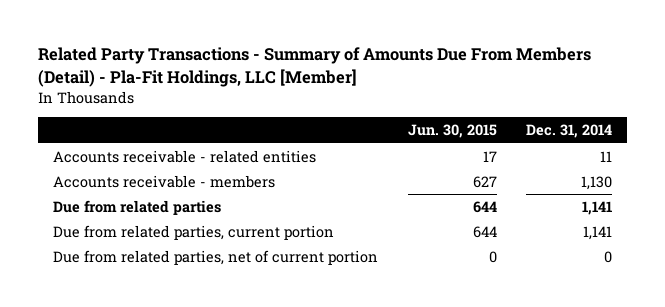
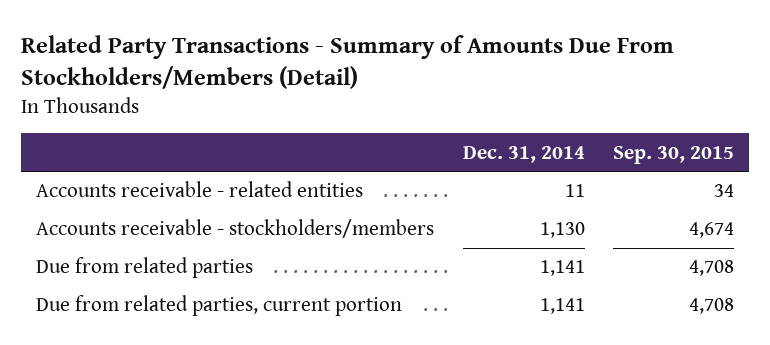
[37,47,591,87] Related Party Transactions - Summary of Amounts Due From Members (Detail) - Pla-Fit Holdings, LLC [Member] -> [21,35,675,90] Related Party Transactions - Summary of Amounts Due From Stockholders/Members (Detail)
[407,124,497,139] Jun. 30, 2015 -> none
none -> [613,145,735,164] Sep. 30, 2015
[52,174,275,188] Accounts receivable - members -> [35,219,434,239] Accounts receivable - stockholders/members
[52,249,378,265] Due from related parties, net of current portion -> none

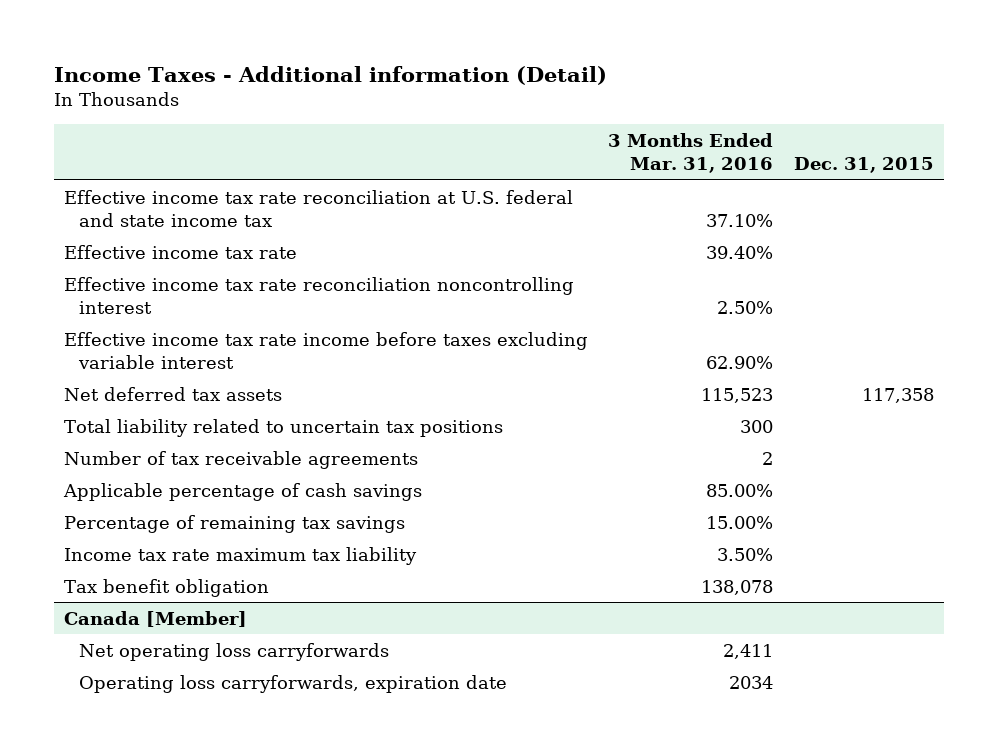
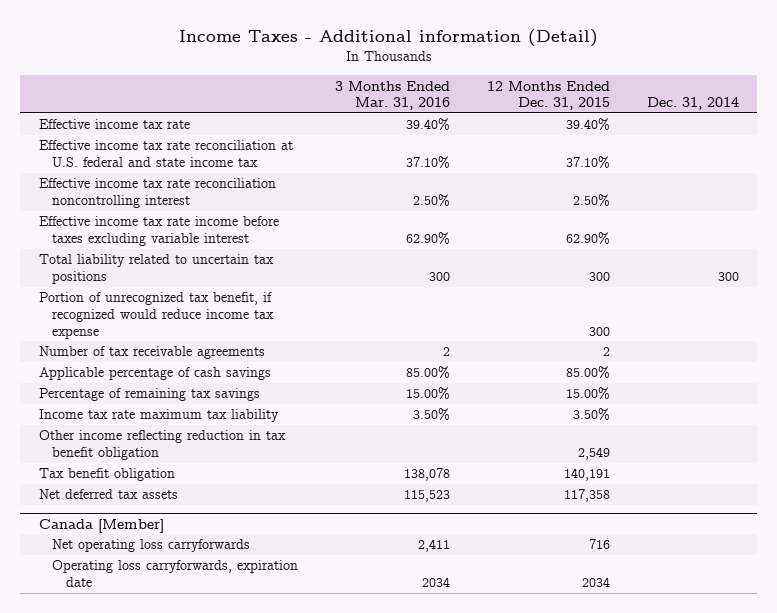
[793,156,934,173] Dec. 31, 2015 -> none
none -> [487,80,611,111] 12 Months Ended Dec. 31, 2015
none -> [646,97,739,111] Dec. 31, 2014
[64,189,574,227] Effective income tax rate reconciliation at U.S. federal and state income tax -> [38,140,293,168] Effective income tax rate reconciliation at U.S. federal and state income tax
none -> [38,292,275,339] Portion of unrecognized tax benefit, if recognized would reduce income tax expense
none -> [38,430,286,461] Other income reflecting reduction in tax benefit obligation
[64,386,283,401] Net deferred tax assets -> [38,489,178,500] Net deferred tax assets

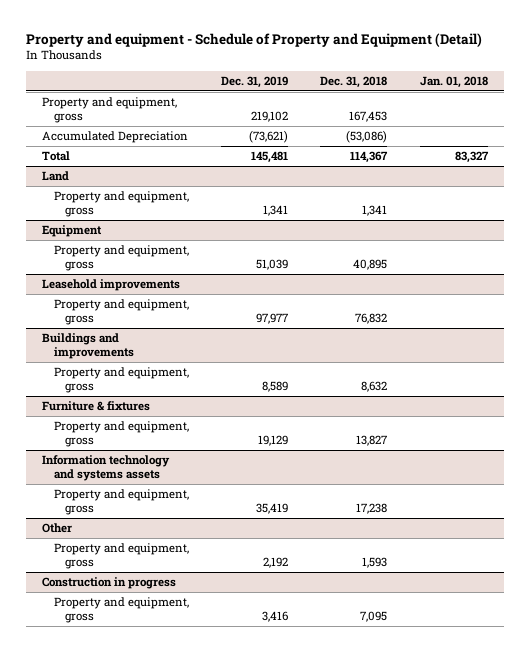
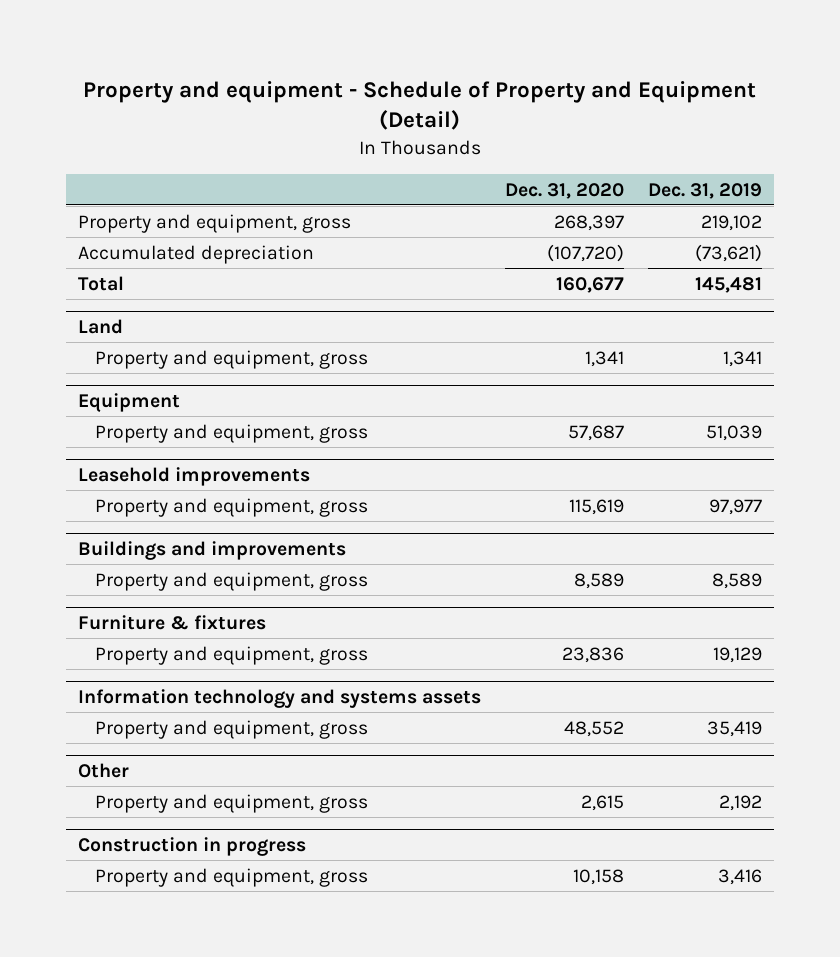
[320,75,388,88] Dec. 31, 2018 -> none
[419,75,488,88] Jan. 01, 2018 -> none
none -> [504,182,624,199] Dec. 31, 2020
[41,130,188,143] Accumulated Depreciation -> [78,244,315,264] Accumulated depreciation

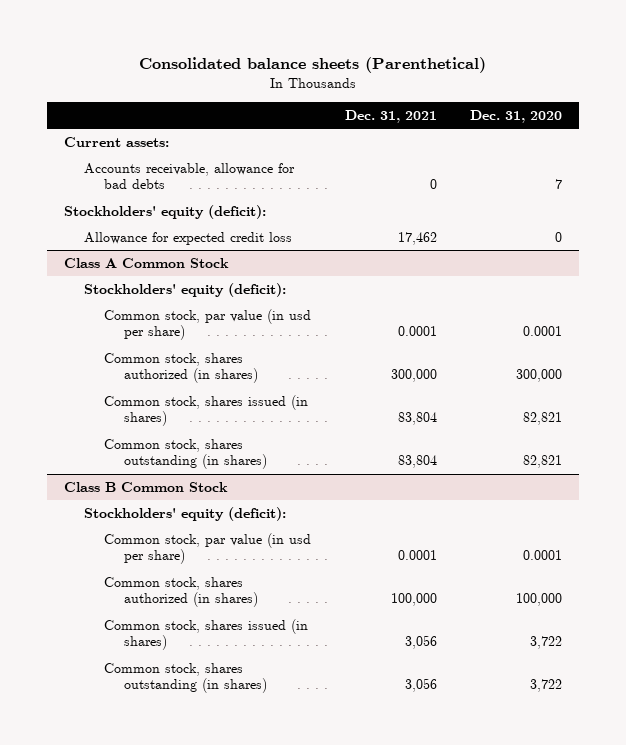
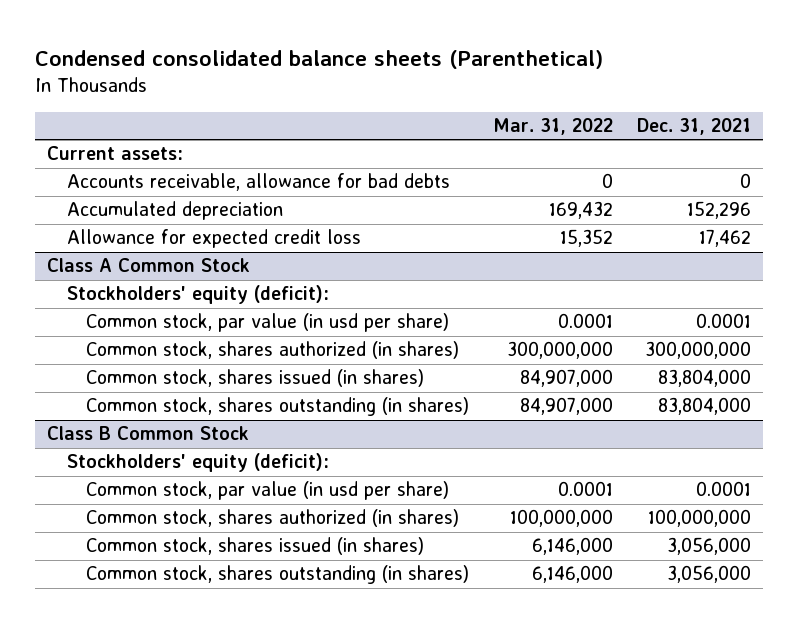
[139,57,487,74] Consolidated balance sheets (Parenthetical) -> [35,49,604,69] Condensed consolidated balance sheets (Parenthetical)
[470,110,563,124] Dec. 31, 2020 -> none
none -> [492,118,613,136] Mar. 31, 2022
[64,205,267,220] Stockholders' equity (deficit): -> none
none -> [66,201,283,221] Accumulated depreciation
[390,369,437,383] 300,000 -> [644,341,751,360] 300,000,000
[397,412,437,426] 83,804 -> [657,369,751,388] 83,804,000
[397,455,437,469] 83,804 -> [657,397,751,416] 83,804,000
[390,593,437,607] 100,000 -> [647,509,751,528] 100,000,000
[404,635,437,650] 3,056 -> [666,537,751,556] 3,056,000
[404,678,437,693] 3,056 -> [666,565,751,584] 3,056,000

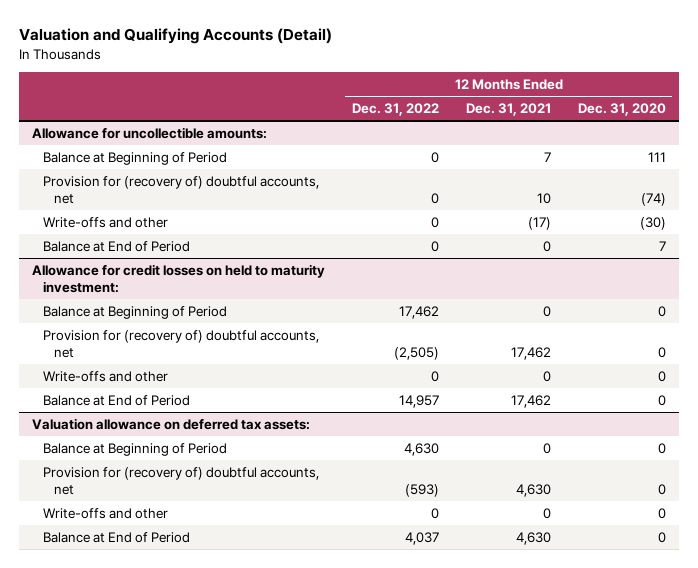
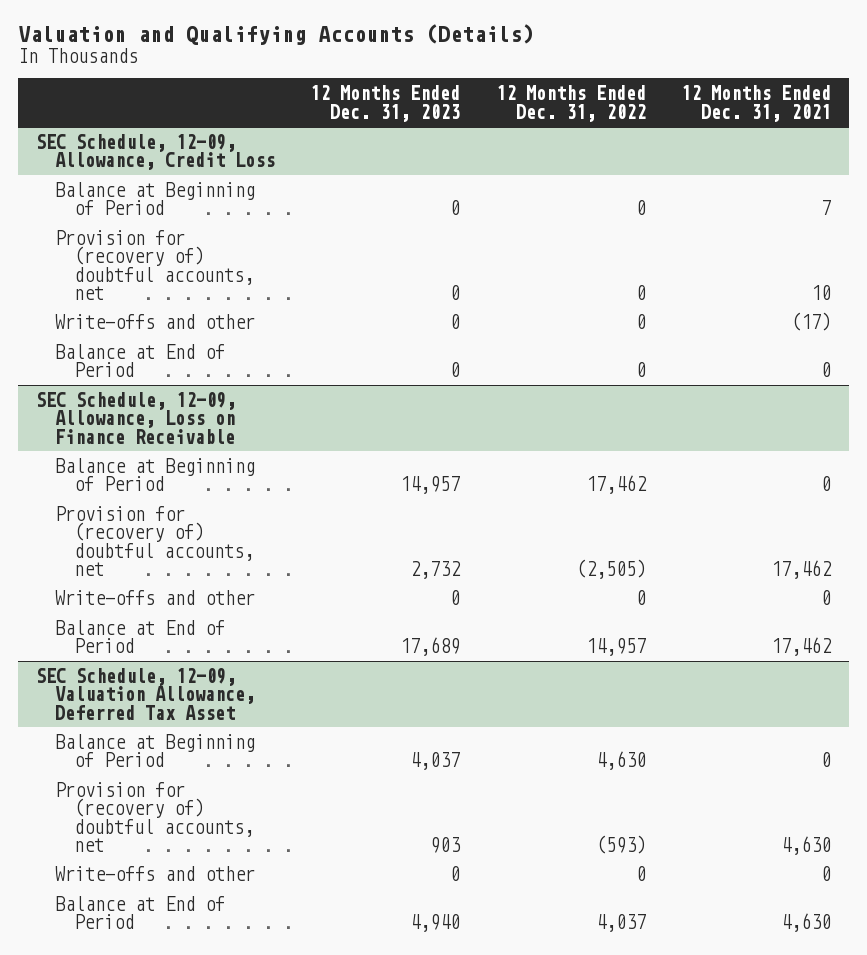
[18,28,332,45] Valuation and Qualifying Accounts (Detail) -> [17,23,534,45] Valuation and Qualifying Accounts (Details)
[577,103,666,117] Dec. 31, 2020 -> none
none -> [310,85,461,122] 12 Months Ended Dec. 31, 2023
[32,126,268,139] Allowance for uncollectible amounts: -> [35,133,275,171] SEC Schedule, 12-09, Allowance, Credit Loss
[32,263,326,294] Allowance for credit losses on held to maturity investment: -> [35,391,236,444] SEC Schedule, 12-09, Allowance, Loss on Finance Receivable
[32,417,311,430] Valuation allowance on deferred tax assets: -> [35,667,255,720] SEC Schedule, 12-09, Valuation Allowance, Deferred Tax Asset

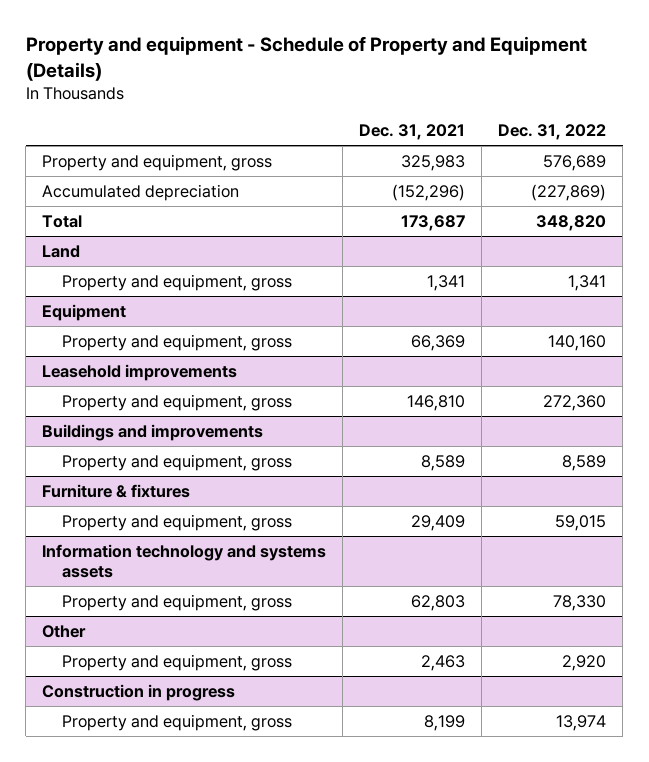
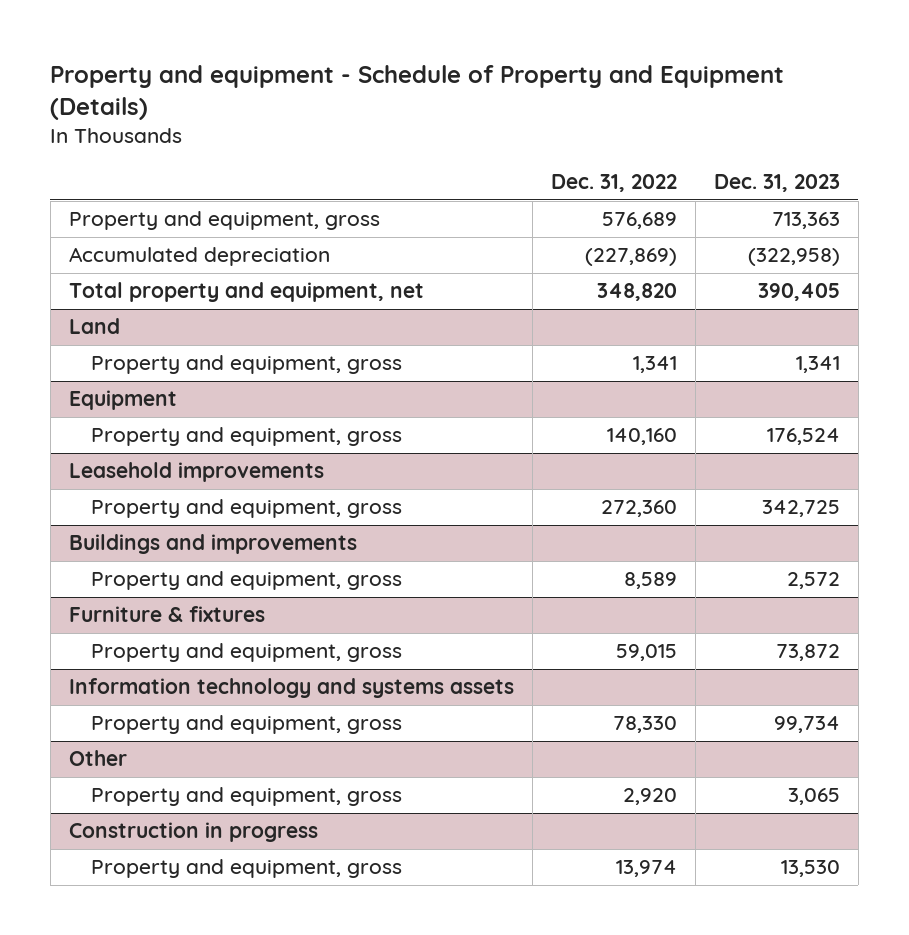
[359,123,466,140] Dec. 31, 2021 -> none
none -> [713,174,840,193] Dec. 31, 2023
[42,214,83,228] Total -> [68,282,424,303] Total property and equipment, net

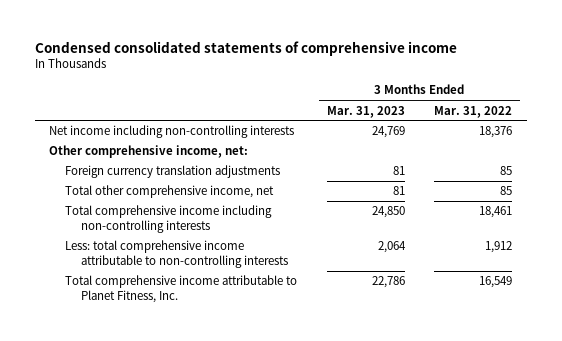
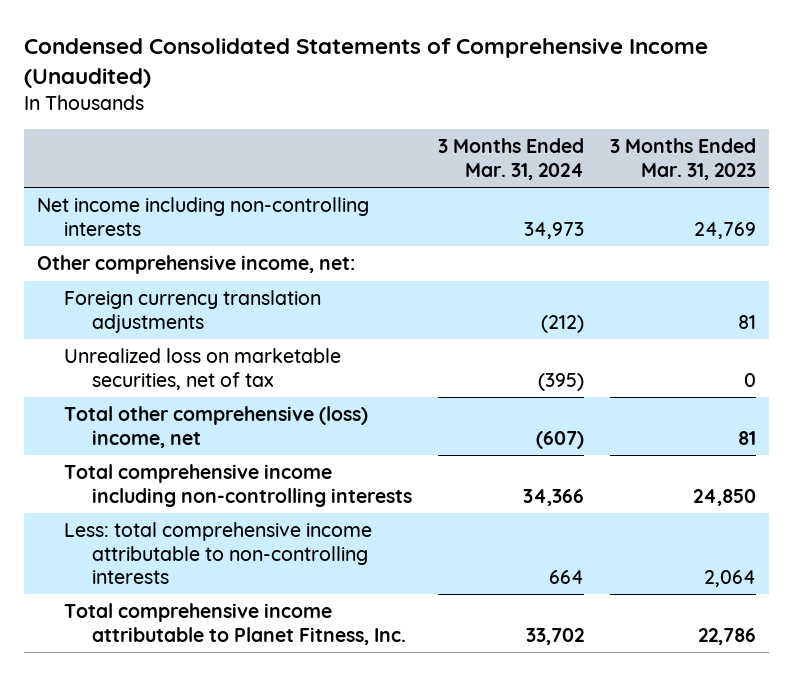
[34,40,457,56] Condensed consolidated statements of comprehensive income -> [23,37,708,88] Condensed Consolidated Statements of Comprehensive Income (Unaudited)
[434,105,513,118] Mar. 31, 2022 -> none
none -> [438,138,585,180] 3 Months Ended Mar. 31, 2024
none -> [64,348,342,390] Unrealized loss on marketable securities, net of tax
[64,185,274,199] Total other comprehensive income, net -> [64,406,369,448] Total other comprehensive (loss) income, net

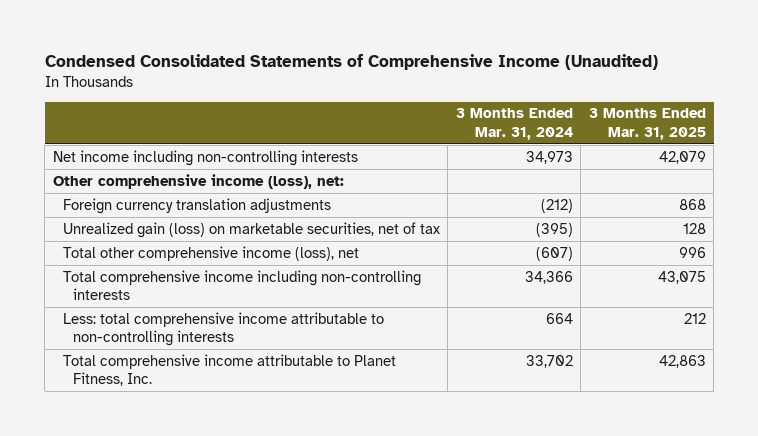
[610,138,757,180] 3 Months Ended Mar. 31, 2023 -> none
none -> [588,108,706,140] 3 Months Ended Mar. 31, 2025
[36,255,355,275] Other comprehensive income, net: -> [52,173,344,189] Other comprehensive income (loss), net:
[64,348,342,390] Unrealized loss on marketable securities, net of tax -> [62,221,440,238] Unrealized gain (loss) on marketable securities, net of tax
[64,406,369,448] Total other comprehensive (loss) income, net -> [62,245,359,261] Total other comprehensive income (loss), net

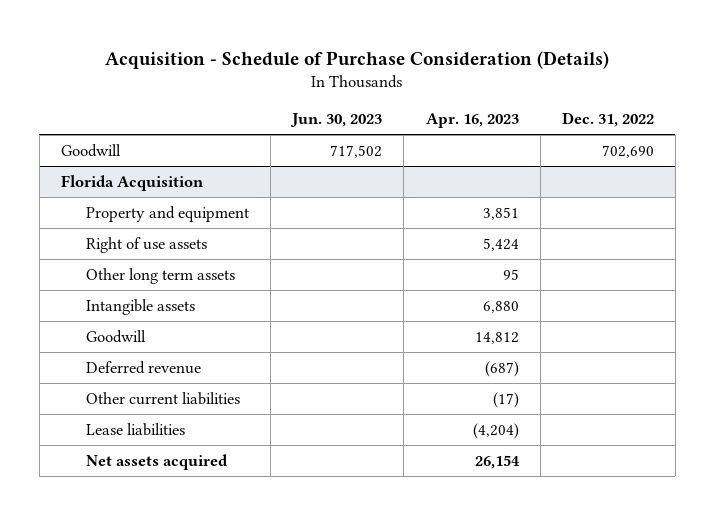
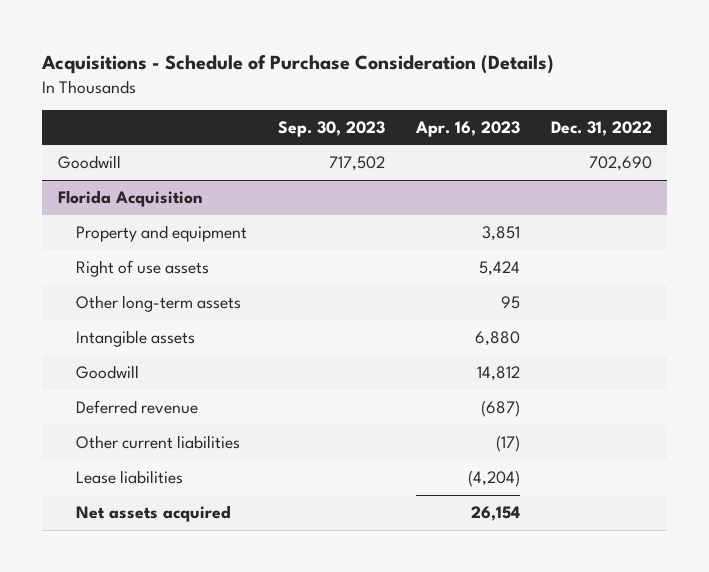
[105,50,610,69] Acquisition - Schedule of Purchase Consideration (Details) -> [41,55,555,75] Acquisitions - Schedule of Purchase Consideration (Details)
[290,112,383,127] Jun. 30, 2023 -> none
none -> [278,120,386,137] Sep. 30, 2023
[86,267,236,284] Other long term assets -> [76,294,242,312] Other long-term assets

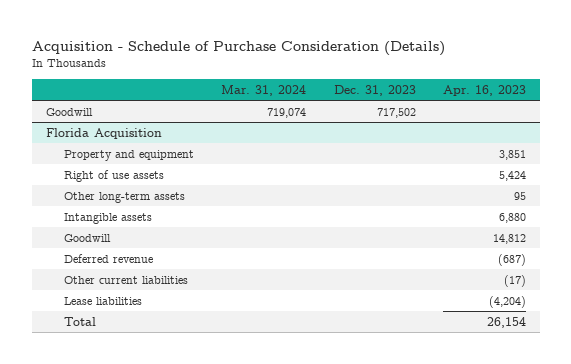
[41,55,555,75] Acquisitions - Schedule of Purchase Consideration (Details) -> [31,40,445,56] Acquisition - Schedule of Purchase Consideration (Details)
[278,120,386,137] Sep. 30, 2023 -> none
[550,120,652,136] Dec. 31, 2022 -> none
none -> [221,84,307,96] Mar. 31, 2024
none -> [333,84,416,96] Dec. 31, 2023
[76,504,232,522] Net assets acquired -> [64,316,97,326] Total

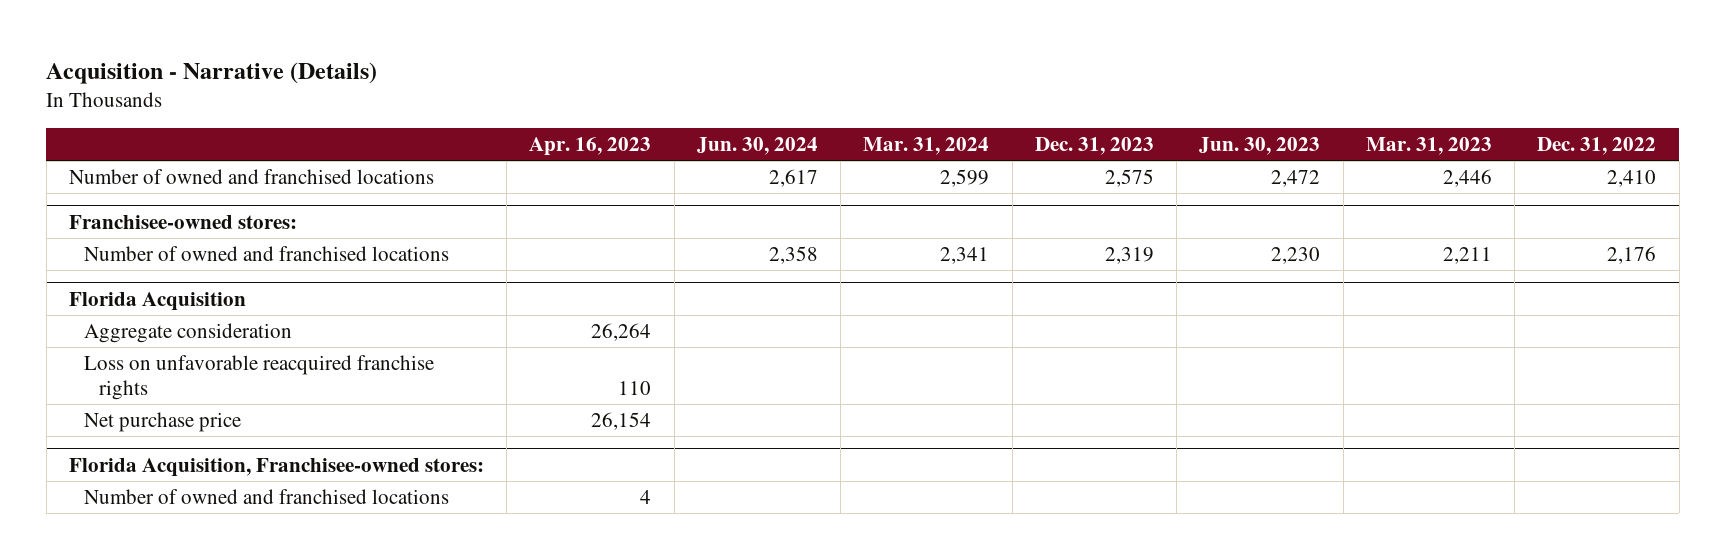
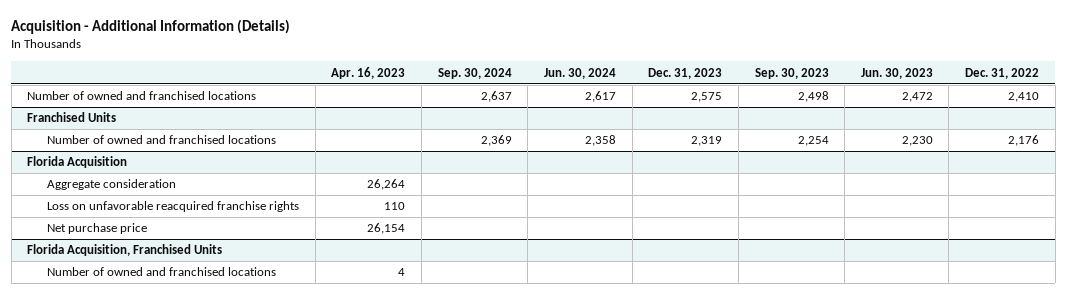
[46,61,378,84] Acquisition - Narrative (Details) -> [11,19,291,35] Acquisition - Additional Information (Details)
[863,137,990,156] Mar. 31, 2024 -> none
[1365,137,1492,156] Mar. 31, 2023 -> none
none -> [437,67,512,79] Sep. 30, 2024
none -> [754,67,829,79] Sep. 30, 2023
[68,214,297,229] Franchisee-owned stores: -> [27,112,117,123] Franchised Units
[68,457,484,477] Florida Acquisition, Franchisee-owned stores: -> none
none -> [27,244,223,257] Florida Acquisition, Franchised Units

